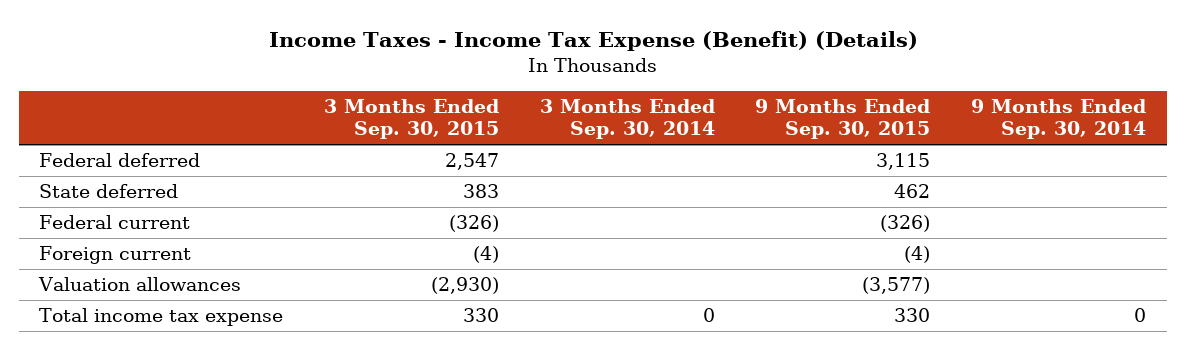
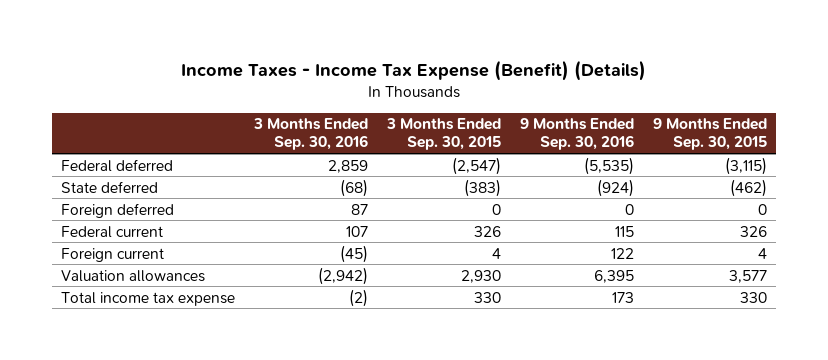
[539,99,715,140] 3 Months Ended Sep. 30, 2014 -> none
[971,99,1147,140] 9 Months Ended Sep. 30, 2014 -> none
none -> [253,118,369,151] 3 Months Ended Sep. 30, 2016
none -> [519,118,634,151] 9 Months Ended Sep. 30, 2016
[445,153,500,171] 2,547 -> [451,156,501,175] (2,547)
[876,153,931,171] 3,115 -> [724,156,767,175] (3,115)
[463,184,500,199] 383 -> [463,178,501,197] (383)
[894,184,931,199] 462 -> [729,178,767,197] (462)
none -> [61,202,175,218] Foreign deferred
[449,215,500,233] (326) -> [473,225,501,237] 326
[880,215,931,233] (326) -> [739,225,767,237] 326
[473,246,500,264] (4) -> [491,247,501,259] 4
[904,246,931,264] (4) -> [757,247,767,259] 4
[431,277,500,295] (2,930) -> [460,269,501,283] 2,930
[862,277,931,295] (3,577) -> [728,269,767,283] 3,577

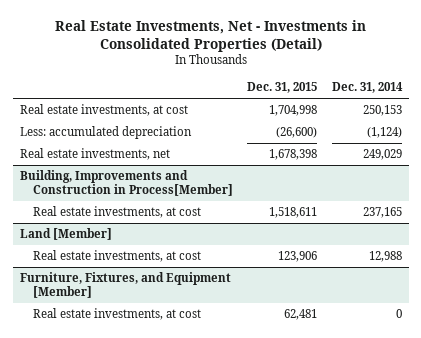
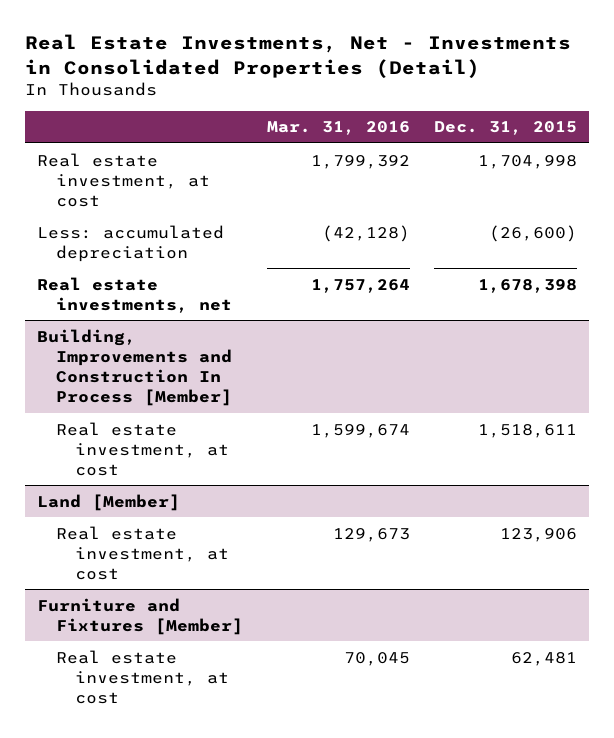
[331,82,403,94] Dec. 31, 2014 -> none
none -> [266,121,410,136] Mar. 31, 2016
[19,104,188,117] Real estate investments, at cost -> [36,152,210,207] Real estate investment, at cost
[19,170,233,196] Building, Improvements and Construction in Process[Member] -> [36,328,232,407] Building, Improvements and Construction In Process [Member]
[32,206,201,219] Real estate investments, at cost -> [55,421,229,476] Real estate investment, at cost
[32,250,201,263] Real estate investments, at cost -> [55,525,229,580] Real estate investment, at cost
[19,272,231,298] Furniture, Fixtures, and Equipment [Member] -> [36,597,243,635] Furniture and Fixtures [Member]
[32,308,201,321] Real estate investments, at cost -> [55,649,229,704] Real estate investment, at cost

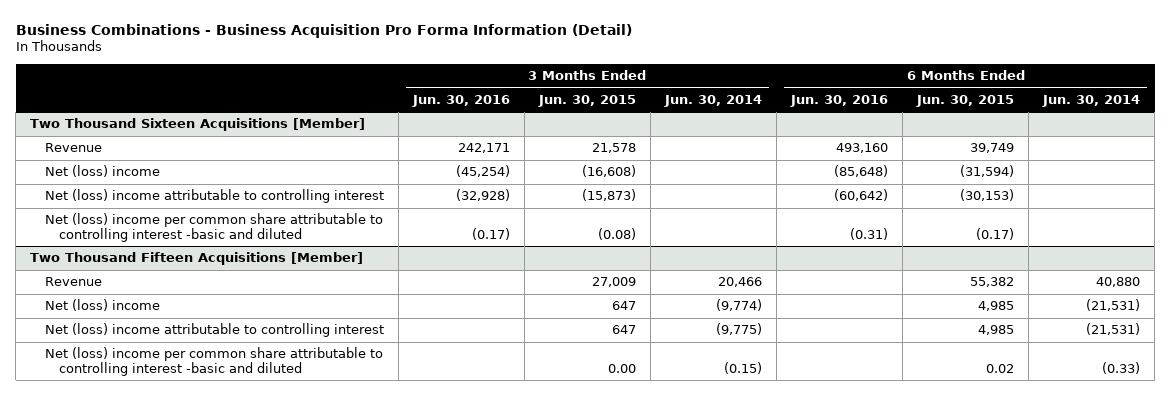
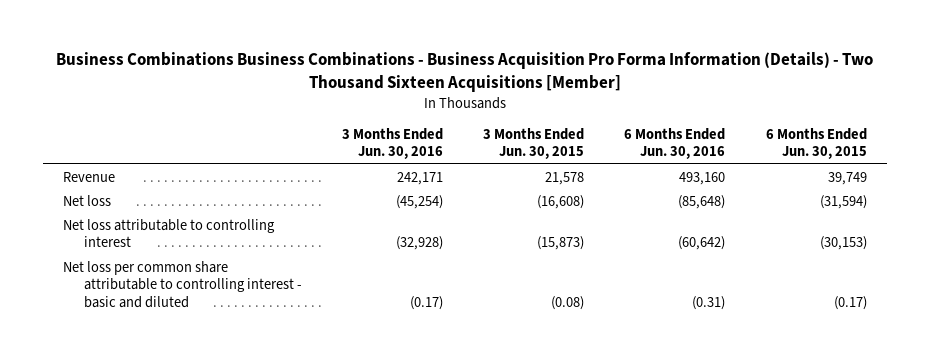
[15,23,632,38] Business Combinations - Business Acquisition Pro Forma Information (Detail) -> [55,52,873,92] Business Combinations Business Combinations - Business Acquisition Pro Forma Information (Details) - Two Thousand Sixteen Acquisitions [Member]
[663,94,762,107] Jun. 30, 2014 -> none
[1042,94,1141,107] Jun. 30, 2014 -> none
[30,118,366,132] Two Thousand Sixteen Acquisitions [Member] -> none
[30,252,364,266] Two Thousand Fifteen Acquisitions [Member] -> none
[44,277,102,287] Revenue -> none
[44,299,160,312] Net (loss) income -> none
[44,323,384,338] Net (loss) income attributable to controlling interest -> none
[44,347,383,376] Net (loss) income per common share attributable to controlling interest -basic and diluted -> none
[44,165,160,178] Net (loss) income -> [62,194,111,206] Net loss
[44,189,384,204] Net (loss) income attributable to controlling interest -> [62,218,275,248] Net loss attributable to controlling interest
[44,213,383,242] Net (loss) income per common share attributable to controlling interest -basic and diluted -> [62,260,303,308] Net loss per common share attributable to controlling interest - basic and diluted

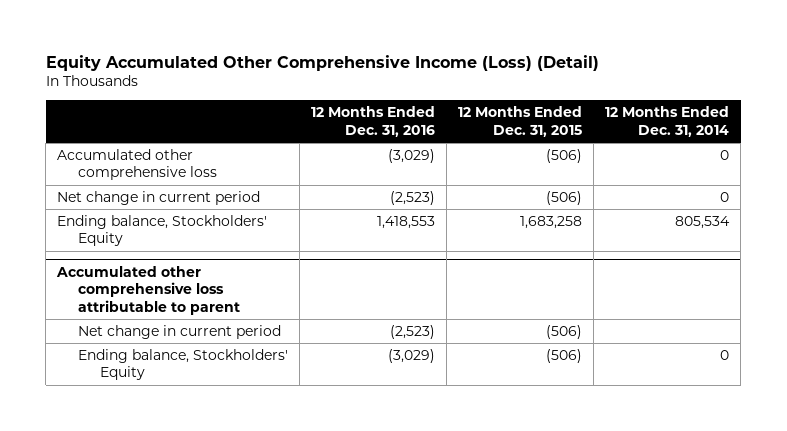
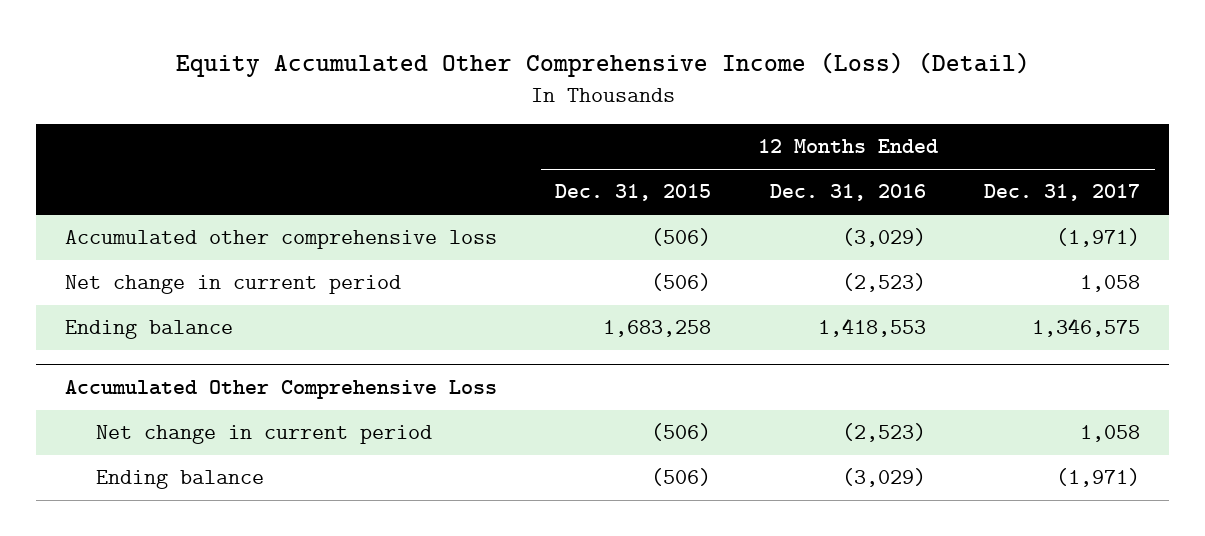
[605,106,730,137] 12 Months Ended Dec. 31, 2014 -> none
none -> [984,184,1141,202] Dec. 31, 2017
[57,215,268,247] Ending balance, Stockholders' Equity -> [65,320,234,340] Ending balance
[56,265,241,315] Accumulated other comprehensive loss attributable to parent -> [65,379,498,399] Accumulated Other Comprehensive Loss
[78,349,289,381] Ending balance, Stockholders' Equity -> [96,470,265,490] Ending balance

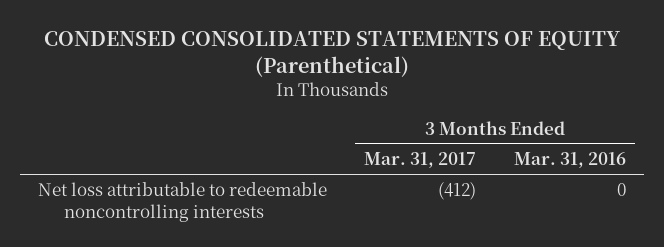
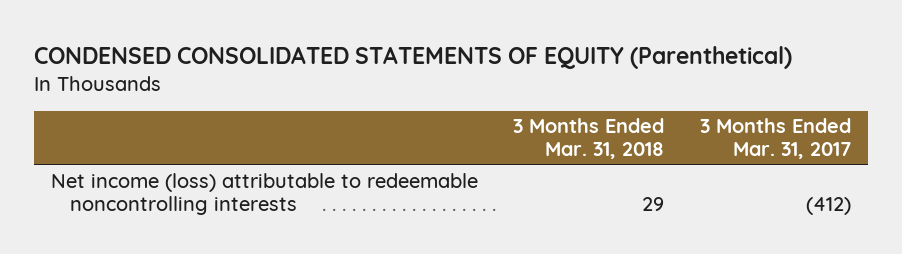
[513,152,626,169] Mar. 31, 2016 -> none
none -> [513,118,665,160] 3 Months Ended Mar. 31, 2018
[38,182,328,223] Net loss attributable to redeemable noncontrolling interests -> [51,173,479,216] Net income (loss) attributable to redeemable noncontrolling interests

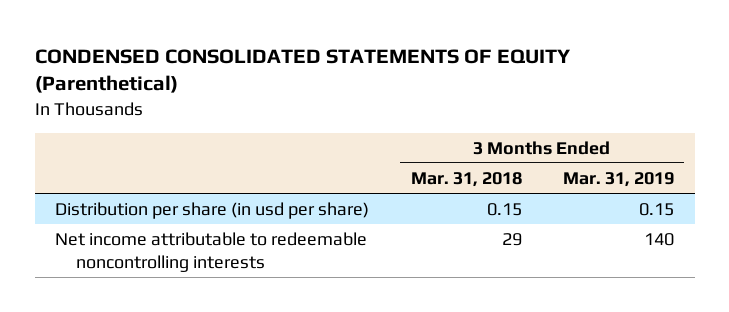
[699,118,851,160] 3 Months Ended Mar. 31, 2017 -> none
none -> [562,172,674,188] Mar. 31, 2019
none -> [55,202,370,220] Distribution per share (in usd per share)
[51,173,479,216] Net income (loss) attributable to redeemable noncontrolling interests -> [55,232,368,273] Net income attributable to redeemable noncontrolling interests

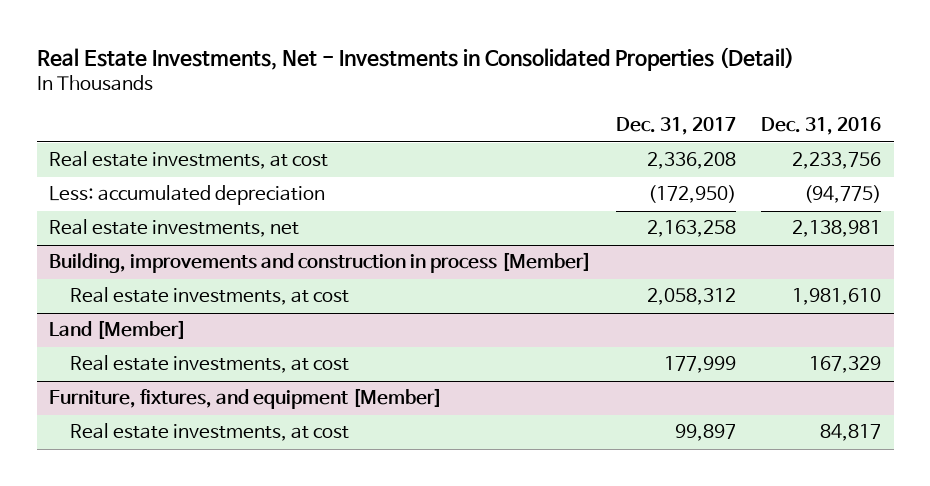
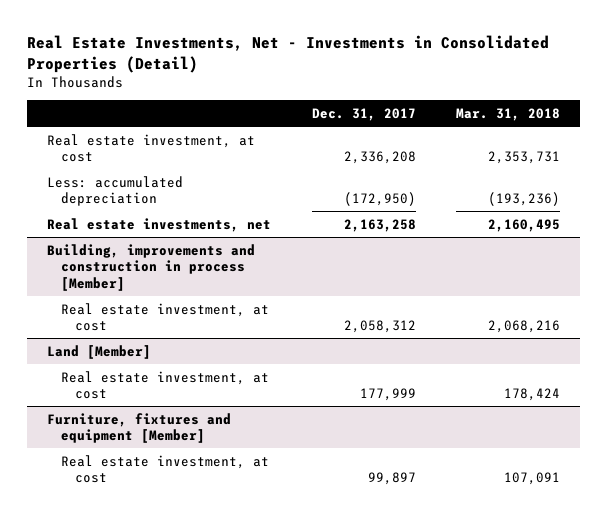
[761,117,882,136] Dec. 31, 2016 -> none
none -> [455,107,560,121] Mar. 31, 2018
[49,151,329,170] Real estate investments, at cost -> [47,133,256,163] Real estate investment, at cost
[70,287,350,306] Real estate investments, at cost -> [61,302,270,332] Real estate investment, at cost
[70,355,350,374] Real estate investments, at cost -> [61,370,270,400] Real estate investment, at cost
[49,388,443,410] Furniture, fixtures, and equipment [Member] -> [47,412,232,444] Furniture, fixtures and equipment [Member]
[70,423,350,442] Real estate investments, at cost -> [61,454,270,484] Real estate investment, at cost

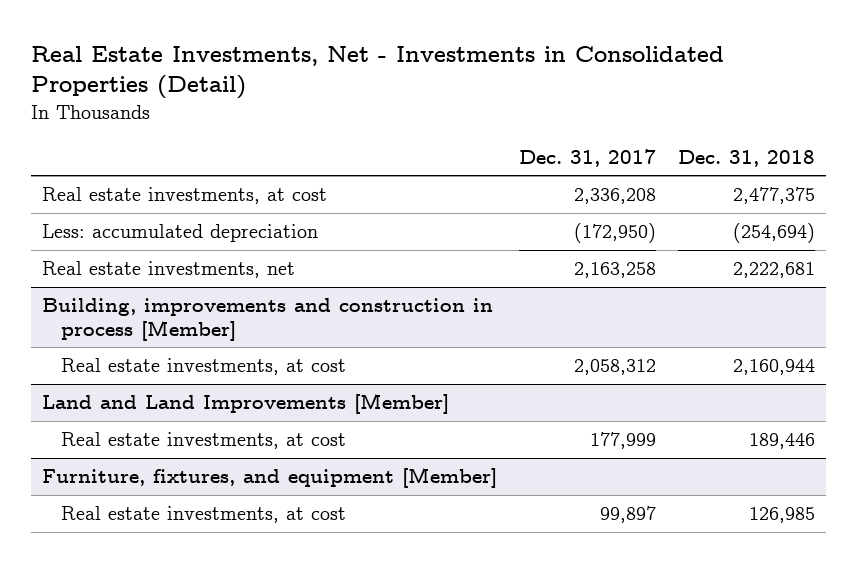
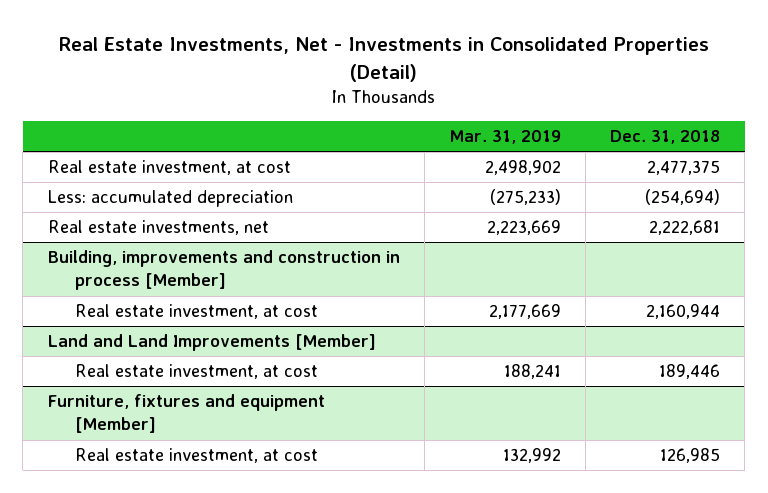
[519,148,657,167] Dec. 31, 2017 -> none
none -> [448,130,561,145] Mar. 31, 2019
[42,187,328,205] Real estate investments, at cost -> [47,160,291,176] Real estate investment, at cost
[60,358,346,376] Real estate investments, at cost -> [74,304,318,320] Real estate investment, at cost
[60,432,346,450] Real estate investments, at cost -> [74,364,318,380] Real estate investment, at cost
[42,467,498,489] Furniture, fixtures, and equipment [Member] -> [47,394,325,434] Furniture, fixtures and equipment [Member]
[60,506,346,524] Real estate investments, at cost -> [74,448,318,464] Real estate investment, at cost

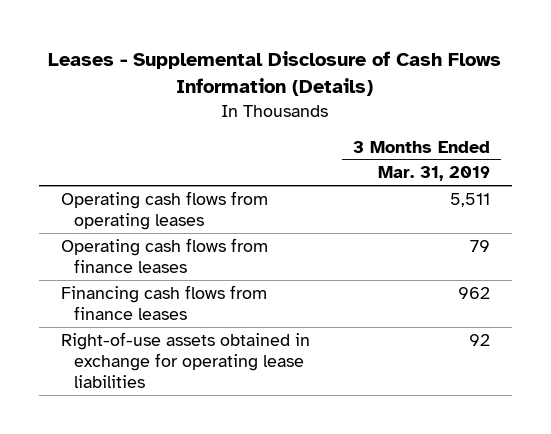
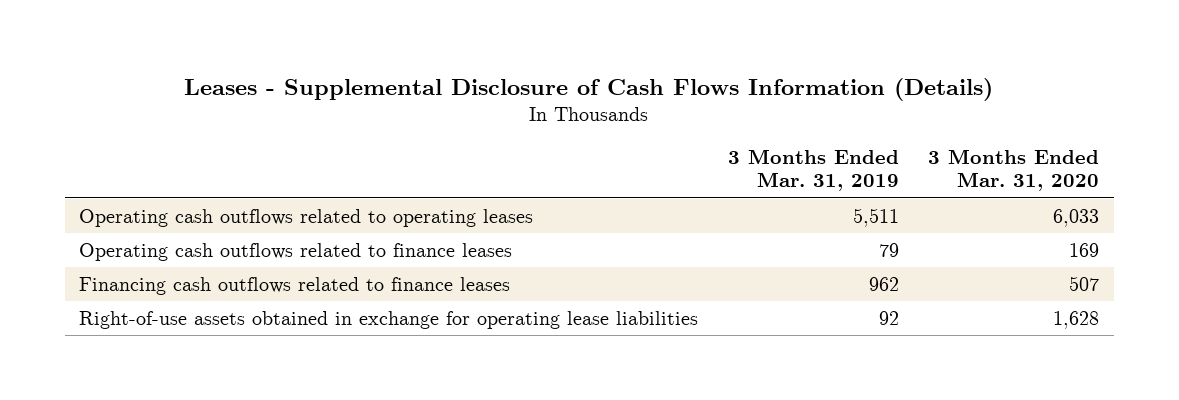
none -> [928,149,1100,192] 3 Months Ended Mar. 31, 2020
[60,190,268,230] Operating cash flows from operating leases -> [79,208,534,227] Operating cash outflows related to operating leases
[60,237,268,273] Operating cash flows from finance leases -> [79,242,513,261] Operating cash outflows related to finance leases
[60,284,267,320] Financing cash flows from finance leases -> [79,276,511,295] Financing cash outflows related to finance leases

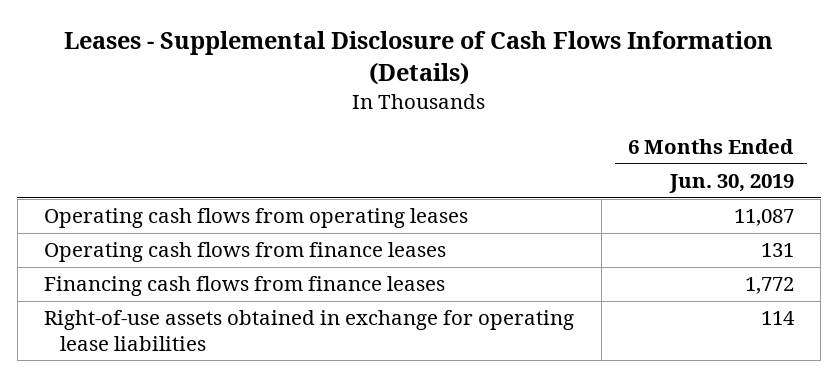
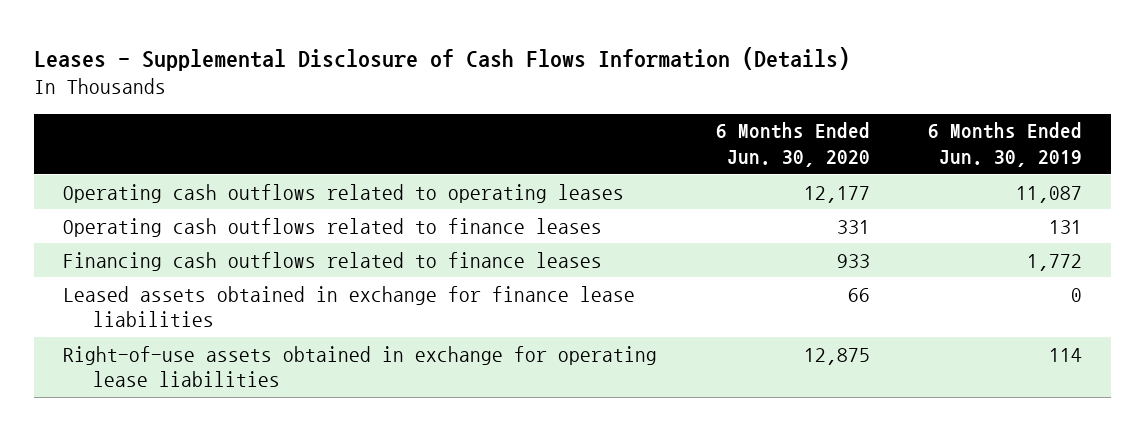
none -> [715,122,870,168] 6 Months Ended Jun. 30, 2020
[44,208,469,229] Operating cash flows from operating leases -> [63,183,625,203] Operating cash outflows related to operating leases
[44,242,447,263] Operating cash flows from finance leases -> [63,217,603,237] Operating cash outflows related to finance leases
[44,276,446,297] Financing cash flows from finance leases -> [63,251,603,271] Financing cash outflows related to finance leases
none -> [63,285,636,328] Leased assets obtained in exchange for finance lease liabilities

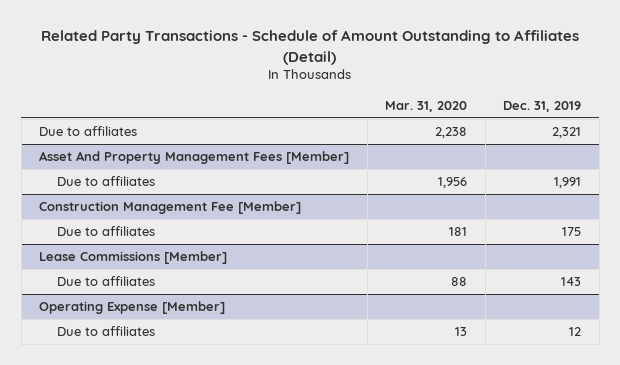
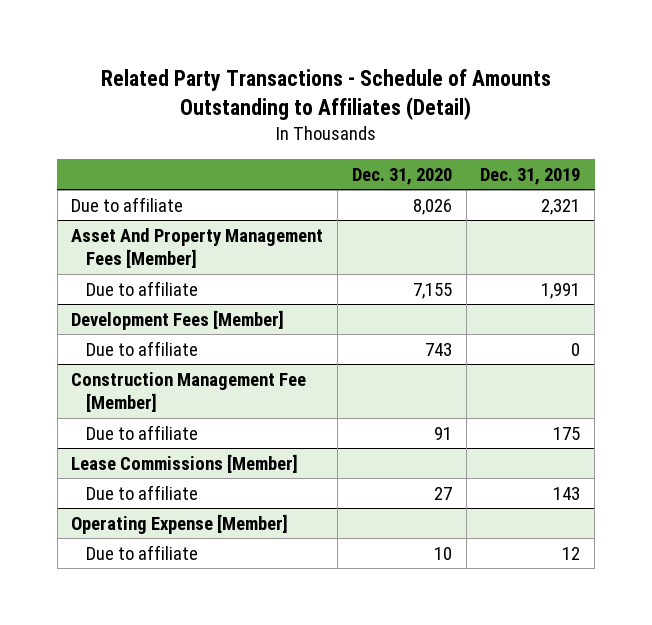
[41,30,580,65] Related Party Transactions - Schedule of Amount Outstanding to Affiliates (Detail) -> [100,69,551,120] Related Party Transactions - Schedule of Amounts Outstanding to Affiliates (Detail)
[385,100,468,112] Mar. 31, 2020 -> none
none -> [351,167,452,185] Dec. 31, 2020
[39,126,138,137] Due to affiliates -> [71,196,184,212] Due to affiliate
[56,176,155,187] Due to affiliates -> [86,280,199,296] Due to affiliate
none -> [71,309,285,330] Development Fees [Member]
none -> [86,340,199,356] Due to affiliate
[56,226,155,237] Due to affiliates -> [86,424,199,440] Due to affiliate
[56,276,155,287] Due to affiliates -> [86,484,199,500] Due to affiliate
[56,326,155,337] Due to affiliates -> [86,544,199,560] Due to affiliate

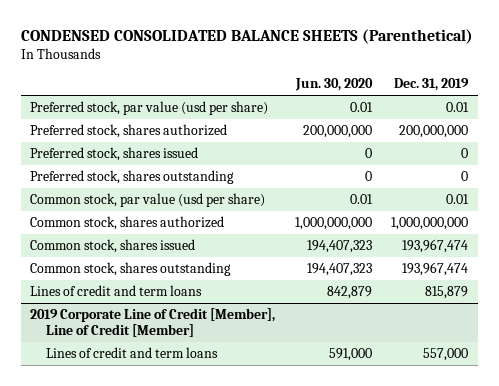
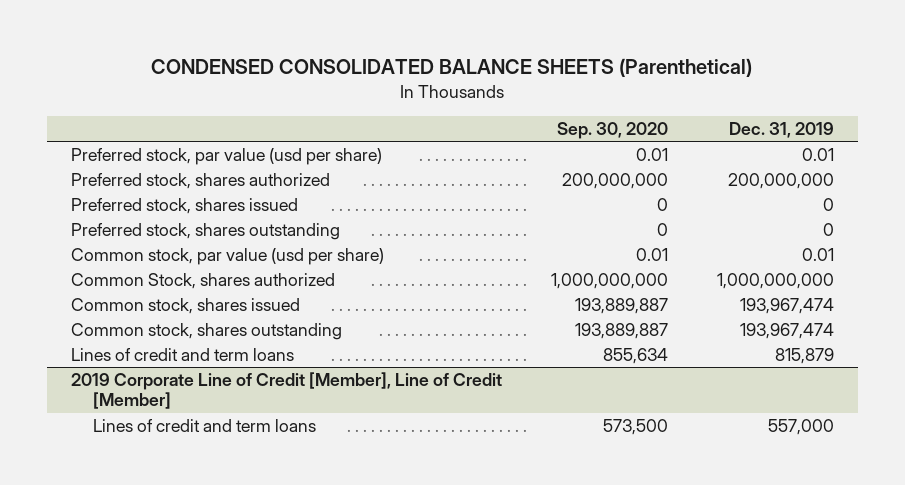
[294,78,373,92] Jun. 30, 2020 -> none
none -> [556,121,668,139] Sep. 30, 2020
[30,215,225,230] Common stock, shares authorized -> [71,273,336,290] Common Stock, shares authorized

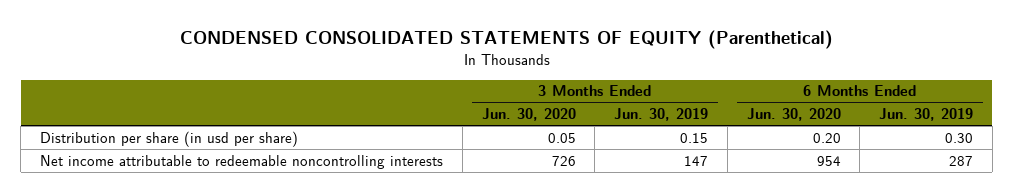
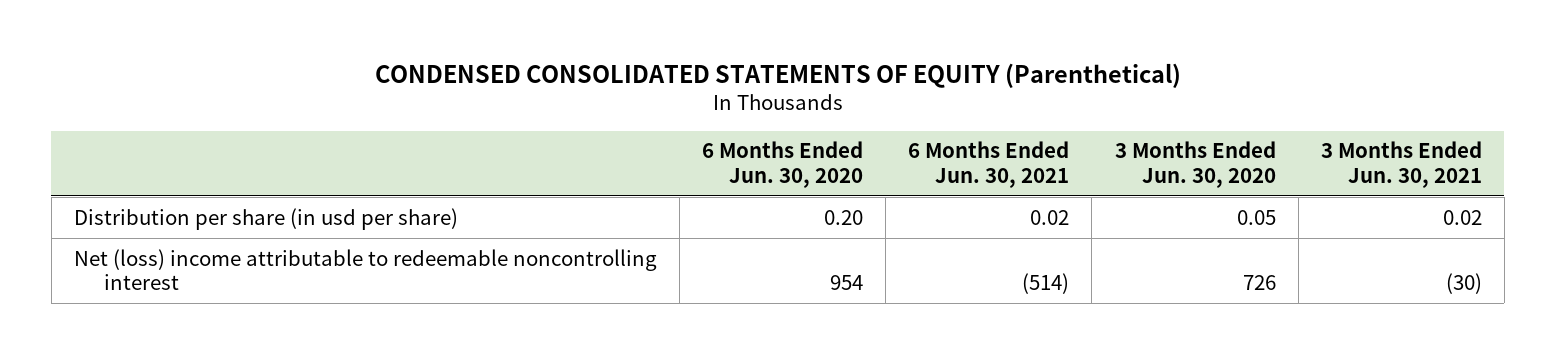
[614,108,709,122] Jun. 30, 2019 -> none
[879,108,974,122] Jun. 30, 2019 -> none
none -> [908,141,1070,189] 6 Months Ended Jun. 30, 2021
none -> [1320,141,1482,189] 3 Months Ended Jun. 30, 2021
[40,154,444,169] Net income attributable to redeemable noncontrolling interests -> [73,248,657,291] Net (loss) income attributable to redeemable noncontrolling interest

